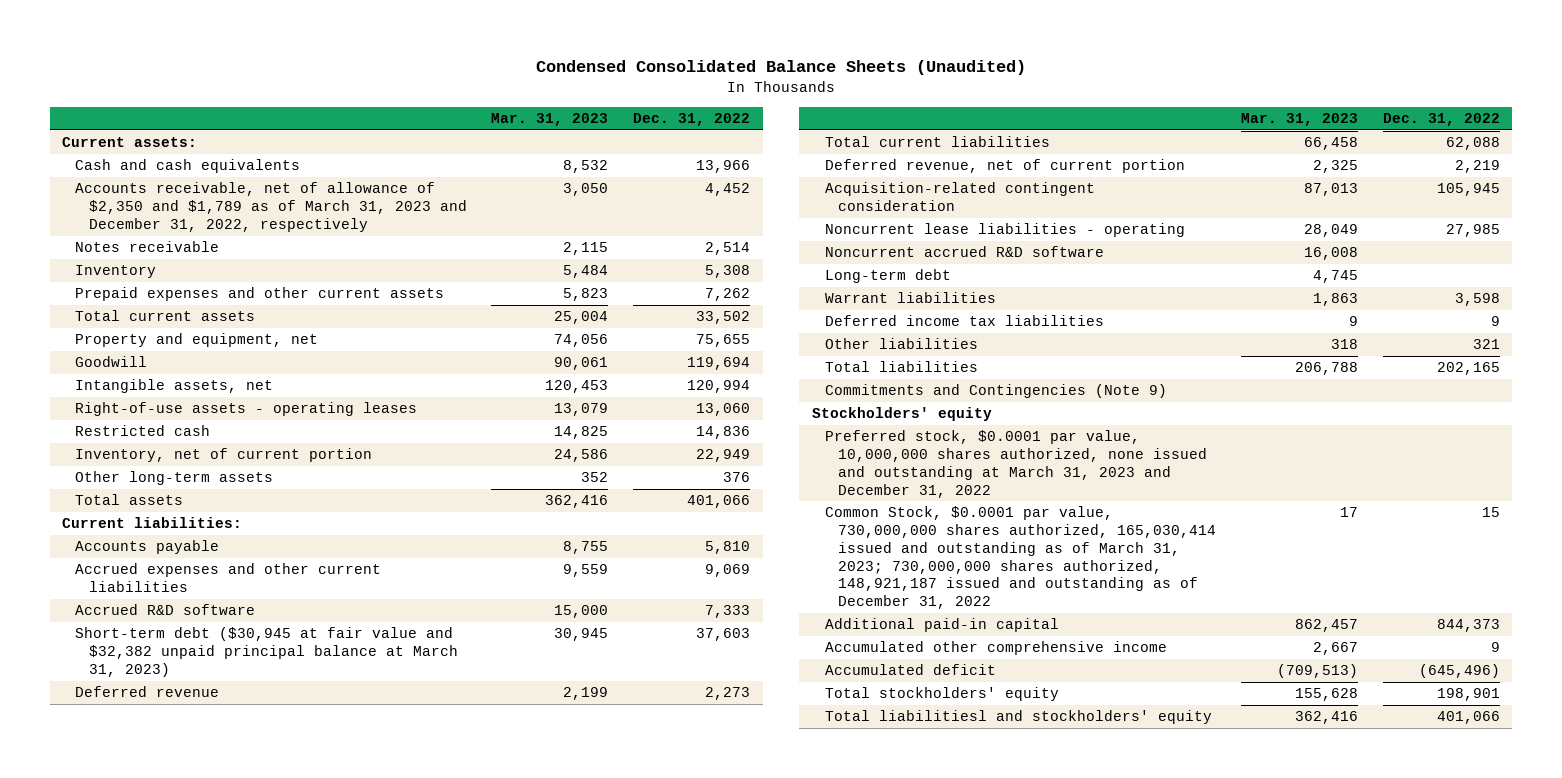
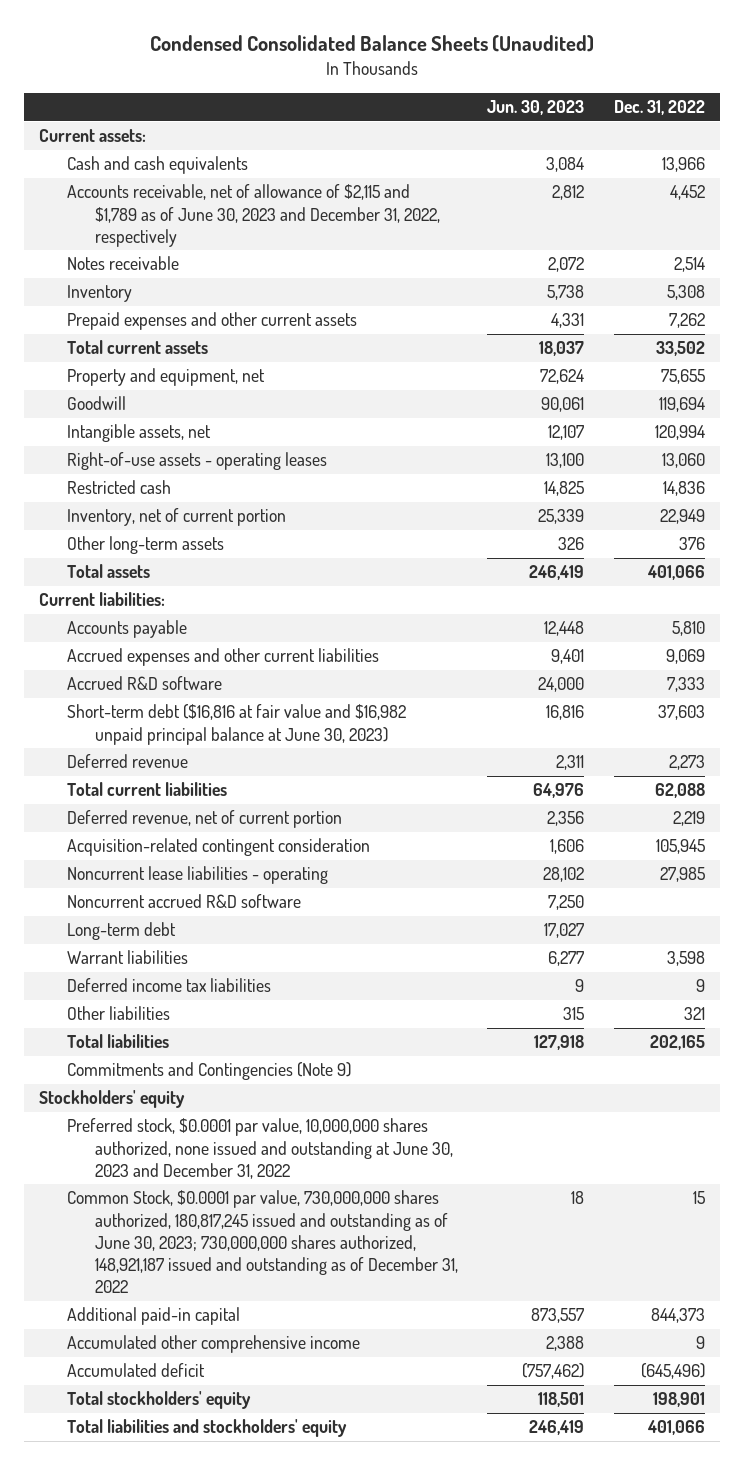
[491,113,609,127] Mar. 31, 2023 -> none
none -> [487,100,585,116] Jun. 30, 2023
[75,182,467,232] Accounts receivable, net of allowance of $2,350 and $1,789 as of March 31, 2023 and December 31, 2022, respectively -> [66,184,440,247] Accounts receivable, net of allowance of $2,115 and $1,789 as of June 30, 2023 and December 31, 2022, respectively
[75,627,458,677] Short-term debt ($30,945 at fair value and $32,382 unpaid principal balance at March 31, 2023) -> [66,704,406,745] Short-term debt ($16,816 at fair value and $16,982 unpaid principal balance at June 30, 2023)
[824,430,1208,498] Preferred stock, $0.0001 par value, 10,000,000 shares authorized, none issued and outstanding at March 31, 2023 and December 31, 2022 -> [66,1118,453,1179] Preferred stock, $0.0001 par value, 10,000,000 shares authorized, none issued and outstanding at June 30, 2023 and December 31, 2022
[824,506,1217,610] Common Stock, $0.0001 par value, 730,000,000 shares authorized, 165,030,414 issued and outstanding as of March 31, 2023; 730,000,000 shares authorized, 148,921,187 issued and outstanding as of December 31, 2022 -> [66,1190,458,1294] Common Stock, $0.0001 par value, 730,000,000 shares authorized, 180,817,245 issued and outstanding as of June 30, 2023; 730,000,000 shares authorized, 148,921,187 issued and outstanding as of December 31, 2022
[824,710,1212,725] Total liabilitiesl and stockholders' equity -> [66,1419,347,1438] Total liabilities and stockholders' equity

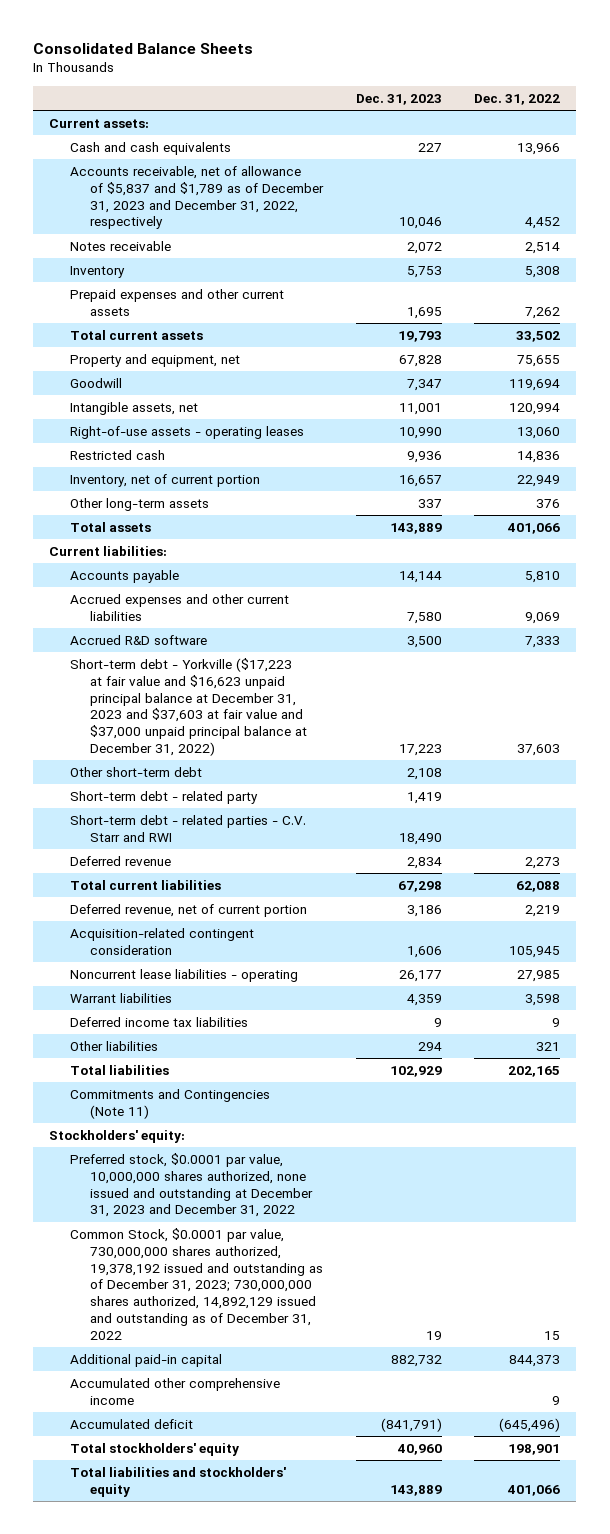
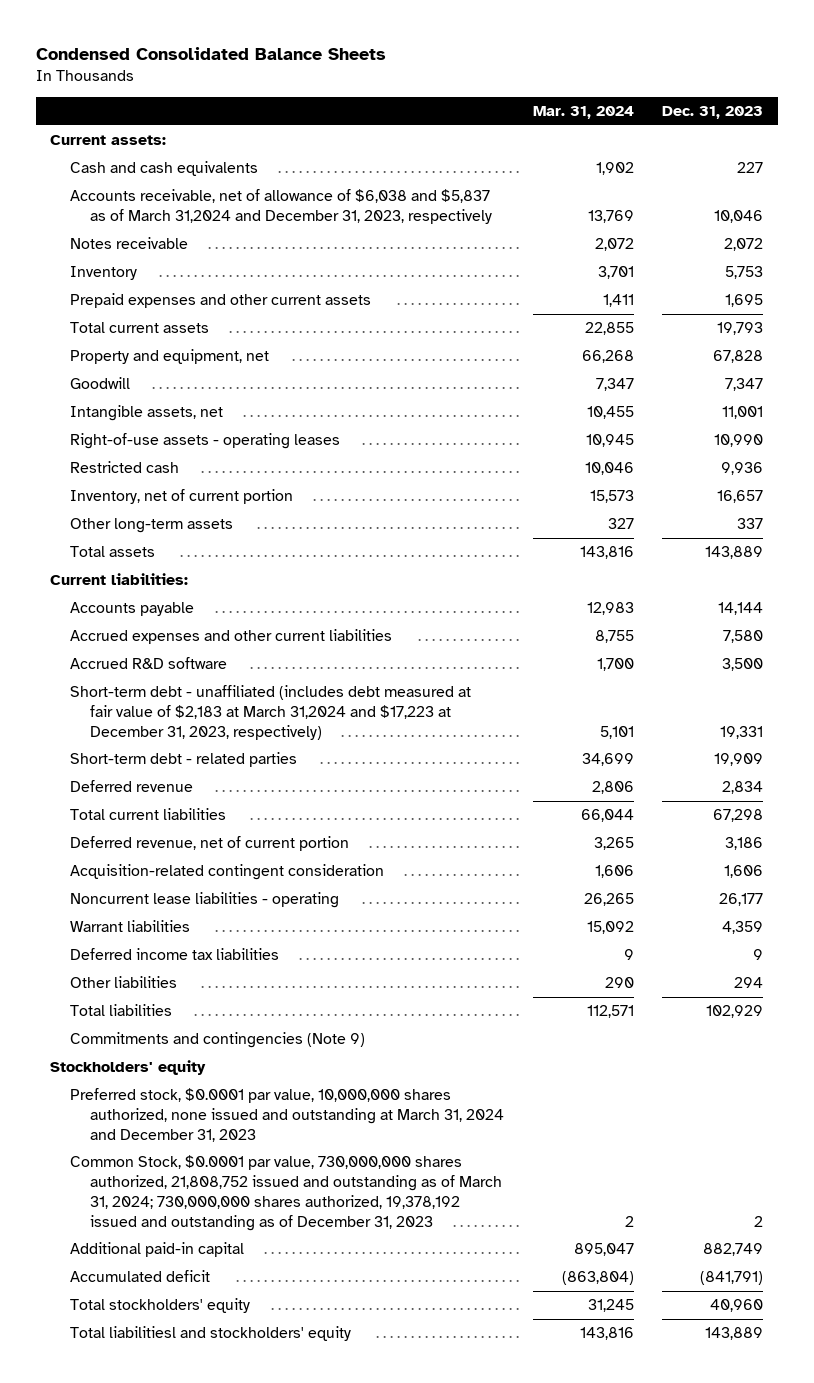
[33,43,254,55] Consolidated Balance Sheets -> [36,47,387,61] Condensed Consolidated Balance Sheets
[474,93,561,105] Dec. 31, 2022 -> none
none -> [532,106,634,120] Mar. 31, 2024
[69,165,325,230] Accounts receivable, net of allowance of $5,837 and $1,789 as of December 31, 2023 and December 31, 2022, respectively -> [70,189,493,224] Accounts receivable, net of allowance of $6,038 and $5,837 as of March 31,2024 and December 31, 2023, respectively
[69,657,308,756] Short-term debt - Yorkville ($17,223 at fair value and $16,623 unpaid principal balance at December 31, 2023 and $37,603 at fair value and $37,000 unpaid principal balance at December 31, 2022) -> none
[69,766,202,777] Other short-term debt -> none
[69,790,258,804] Short-term debt - related party -> none
none -> [70,685,472,740] Short-term debt - unaffiliated (includes debt measured at fair value of $2,183 at March 31,2024 and $17,223 at December 31, 2023, respectively)
[69,814,306,842] Short-term debt - related parties - C.V. Starr and RWI -> [70,752,298,768] Short-term debt - related parties
[398,832,442,845] 18,490 -> [714,753,764,767] 19,909
[69,1377,280,1405] Accumulated other comprehensive income -> none
[69,1088,270,1119] Commitments and Contingencies (Note 11) -> [70,1032,366,1049] Commitments and contingencies (Note 9)
[49,1129,186,1143] Stockholders' equity: -> [50,1060,207,1076] Stockholders' equity
[69,1152,314,1218] Preferred stock, $0.0001 par value, 10,000,000 shares authorized, none issued and outstanding at December 31, 2023 and December 31, 2022 -> [70,1088,505,1142] Preferred stock, $0.0001 par value, 10,000,000 shares authorized, none issued and outstanding at March 31, 2024 and December 31, 2023
[69,1227,324,1340] Common Stock, $0.0001 par value, 730,000,000 shares authorized, 19,378,192 issued and outstanding as of December 31, 2023; 730,000,000 shares authorized, 14,892,129 issued and outstanding as of December 31, 2022 -> [70,1155,503,1231] Common Stock, $0.0001 par value, 730,000,000 shares authorized, 21,808,752 issued and outstanding as of March 31, 2024; 730,000,000 shares authorized, 19,378,192 issued and outstanding as of December 31, 2023
[425,1330,442,1340] 19 -> [754,1215,764,1227] 2
[390,1354,442,1367] 882,732 -> [703,1243,764,1257] 882,749
[69,1466,286,1497] Total liabilities and stockholders' equity -> [70,1326,352,1342] Total liabilitiesl and stockholders' equity

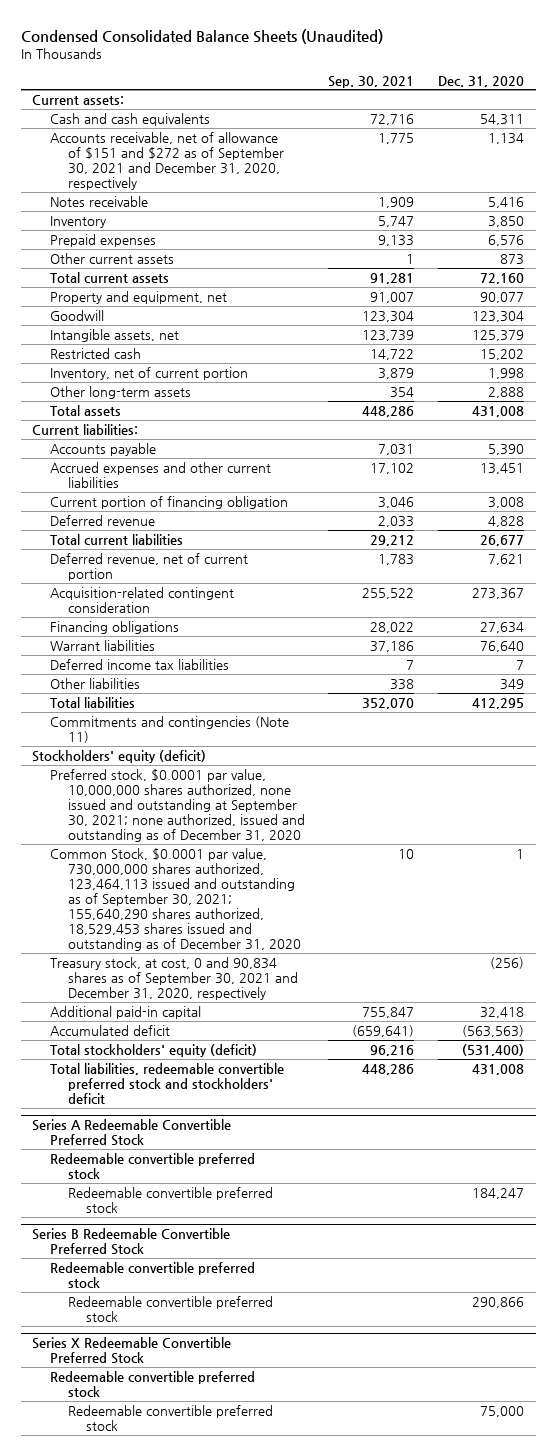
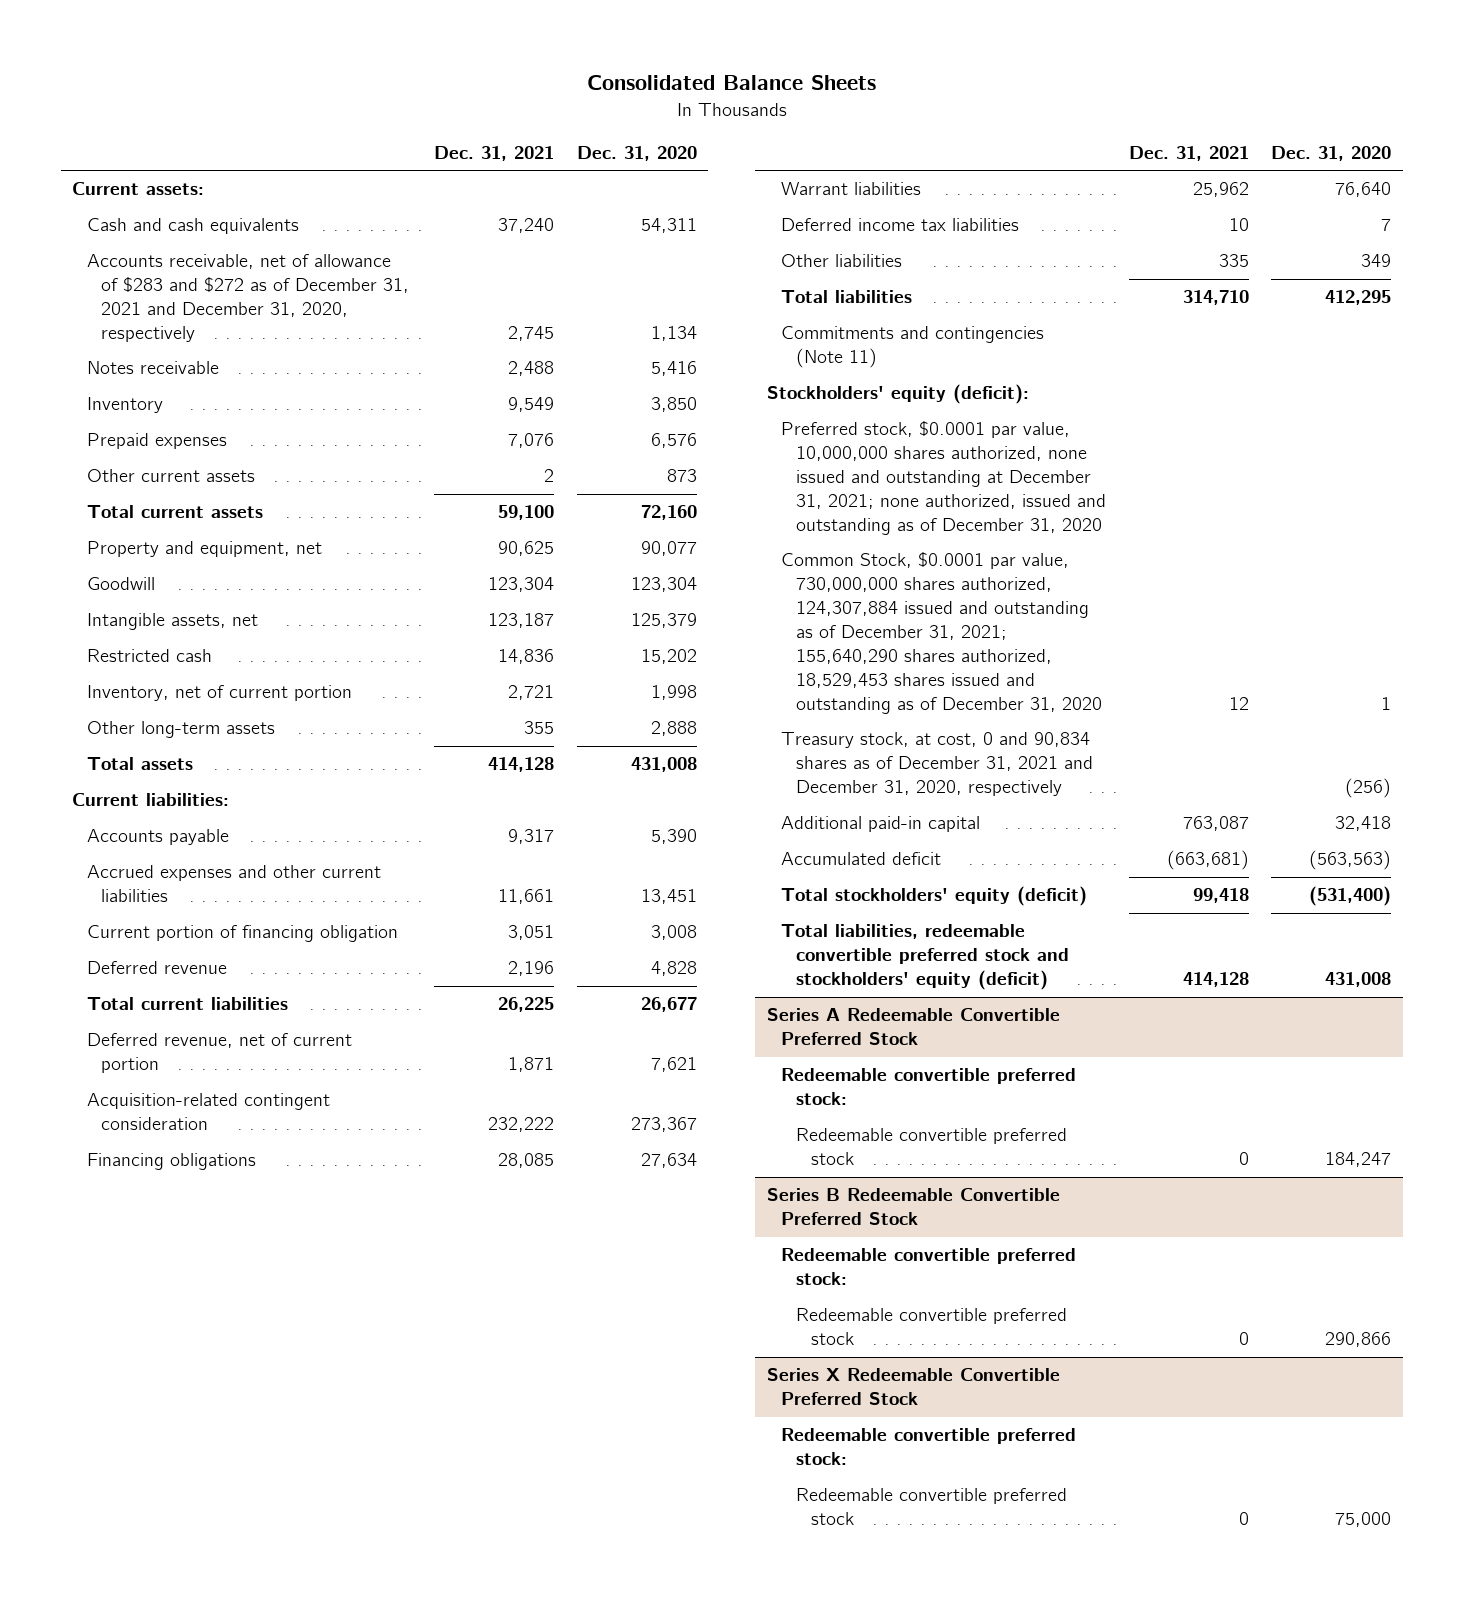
[20,28,383,44] Condensed Consolidated Balance Sheets (Unaudited) -> [586,75,876,91] Consolidated Balance Sheets
[328,75,415,88] Sep. 30, 2021 -> none
none -> [434,146,555,162] Dec. 31, 2021
[50,131,284,190] Accounts receivable, net of allowance of $151 and $272 as of September 30, 2021 and December 31, 2020, respectively -> [86,254,410,343] Accounts receivable, net of allowance of $283 and $272 as of December 31, 2021 and December 31, 2020, respectively
[32,749,207,763] Stockholders' equity (deficit) -> [766,384,1029,405] Stockholders' equity (deficit):
[50,768,305,842] Preferred stock, $0.0001 par value, 10,000,000 shares authorized, none issued and outstanding at September 30, 2021; none authorized, issued and outstanding as of December 31, 2020 -> [781,421,1107,536] Preferred stock, $0.0001 par value, 10,000,000 shares authorized, none issued and outstanding at December 31, 2021; none authorized, issued and outstanding as of December 31, 2020
[50,847,301,952] Common Stock, $0.0001 par value, 730,000,000 shares authorized, 123,464,113 issued and outstanding as of September 30, 2021; 155,640,290 shares authorized, 18,529,453 shares issued and outstanding as of December 31, 2020 -> [781,552,1103,714] Common Stock, $0.0001 par value, 730,000,000 shares authorized, 124,307,884 issued and outstanding as of December 31, 2021; 155,640,290 shares authorized, 18,529,453 shares issued and outstanding as of December 31, 2020
[50,956,298,1000] Treasury stock, at cost, 0 and 90,834 shares as of September 30, 2021 and December 31, 2020, respectively -> [781,732,1094,797] Treasury stock, at cost, 0 and 90,834 shares as of December 31, 2021 and December 31, 2020, respectively
[50,1062,285,1104] Total liabilities, redeemable convertible preferred stock and stockholders' deficit -> [781,924,1070,991] Total liabilities, redeemable convertible preferred stock and stockholders' equity (deficit)
[50,1152,256,1179] Redeemable convertible preferred stock -> [781,1068,1077,1106] Redeemable convertible preferred stock:
[50,1261,256,1288] Redeemable convertible preferred stock -> [781,1248,1077,1286] Redeemable convertible preferred stock:
[50,1370,256,1397] Redeemable convertible preferred stock -> [781,1428,1077,1466] Redeemable convertible preferred stock:

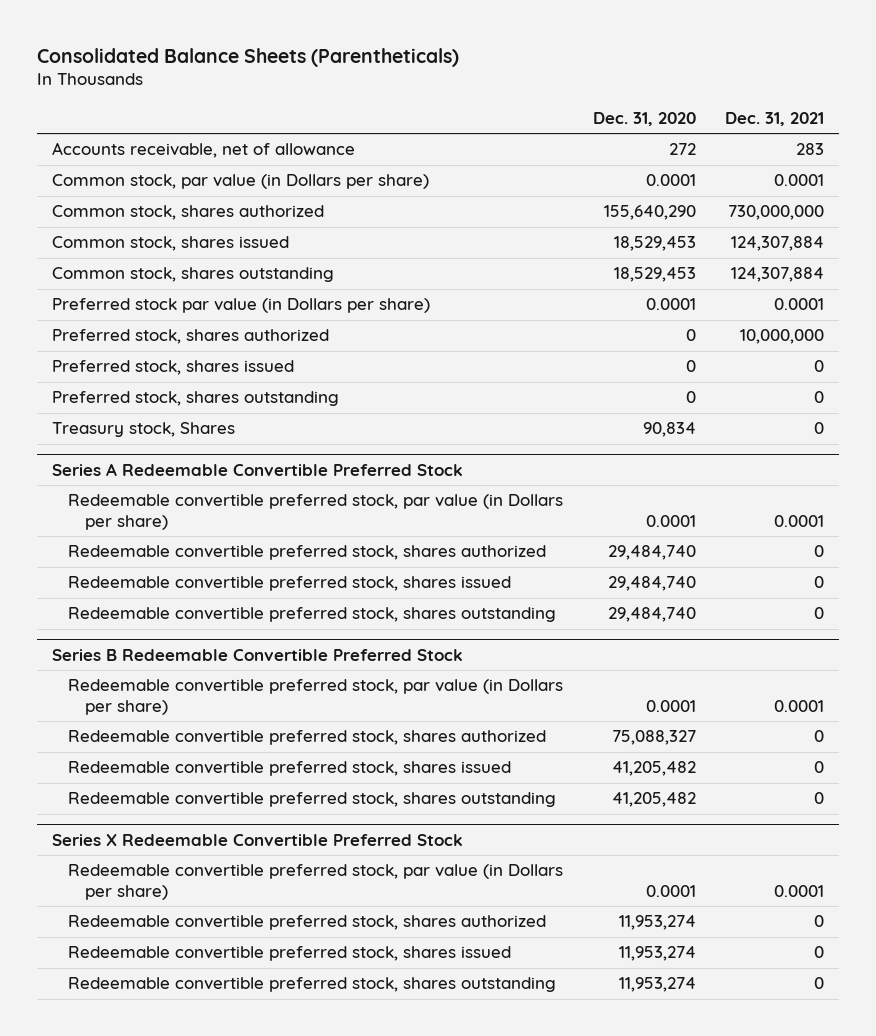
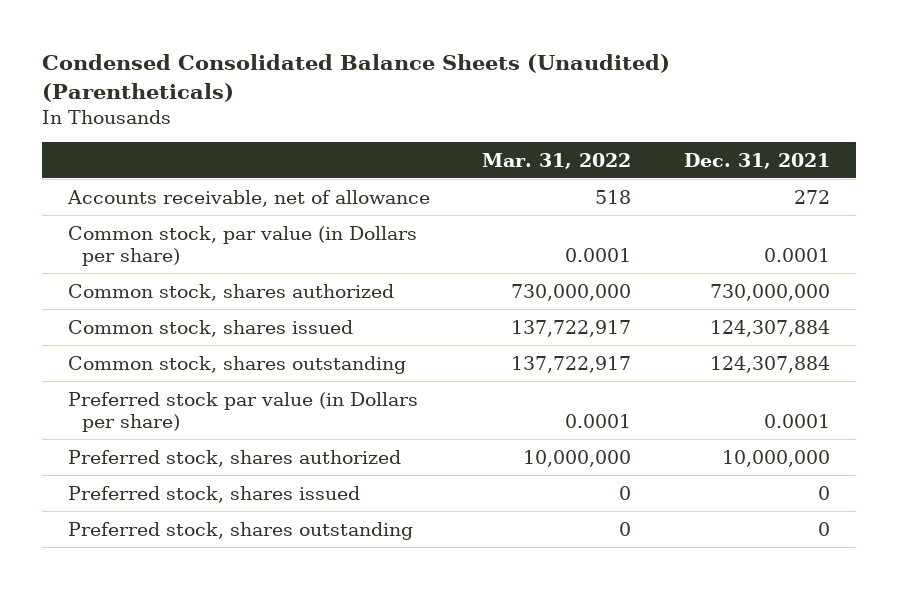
[36,47,459,67] Consolidated Balance Sheets (Parentheticals) -> [41,54,670,102] Condensed Consolidated Balance Sheets (Unaudited) (Parentheticals)
[592,111,696,126] Dec. 31, 2020 -> none
none -> [482,152,632,169] Mar. 31, 2022
[796,143,825,156] 283 -> [793,189,830,204] 272
[51,422,235,438] Treasury stock, Shares -> none
[51,462,463,476] Series A Redeemable Convertible Preferred Stock -> none
[68,494,564,530] Redeemable convertible preferred stock, par value (in Dollars per share) -> none
[68,545,547,561] Redeemable convertible preferred stock, shares authorized -> none
[68,576,512,592] Redeemable convertible preferred stock, shares issued -> none
[68,607,557,623] Redeemable convertible preferred stock, shares outstanding -> none
[51,648,463,661] Series B Redeemable Convertible Preferred Stock -> none
[68,679,564,715] Redeemable convertible preferred stock, par value (in Dollars per share) -> none
[68,730,547,746] Redeemable convertible preferred stock, shares authorized -> none
[68,761,512,777] Redeemable convertible preferred stock, shares issued -> none
[68,792,557,808] Redeemable convertible preferred stock, shares outstanding -> none
[51,833,463,846] Series X Redeemable Convertible Preferred Stock -> none
[68,864,564,900] Redeemable convertible preferred stock, par value (in Dollars per share) -> none
[68,915,547,931] Redeemable convertible preferred stock, shares authorized -> none
[68,946,512,962] Redeemable convertible preferred stock, shares issued -> none
[68,977,557,993] Redeemable convertible preferred stock, shares outstanding -> none

